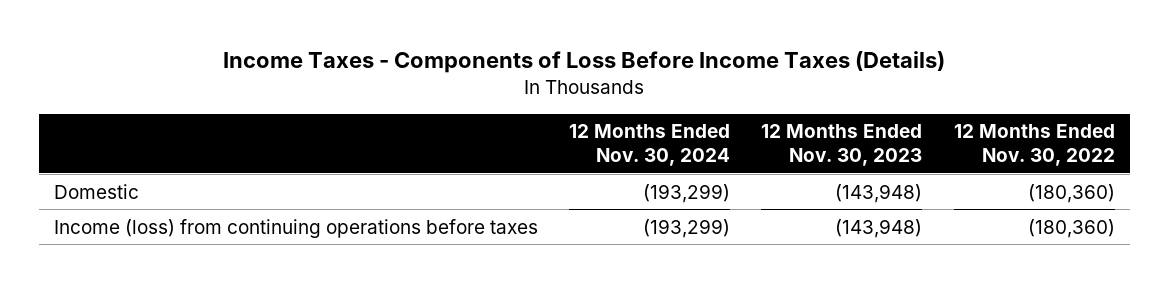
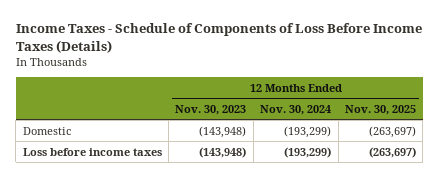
[223,51,946,74] Income Taxes - Components of Loss Before Income Taxes (Details) -> [15,23,422,53] Income Taxes - Schedule of Components of Loss Before Income Taxes (Details)
[953,124,1115,166] 12 Months Ended Nov. 30, 2022 -> none
none -> [344,104,416,115] Nov. 30, 2025
[54,218,539,238] Income (loss) from continuing operations before taxes -> [22,147,162,156] Loss before income taxes

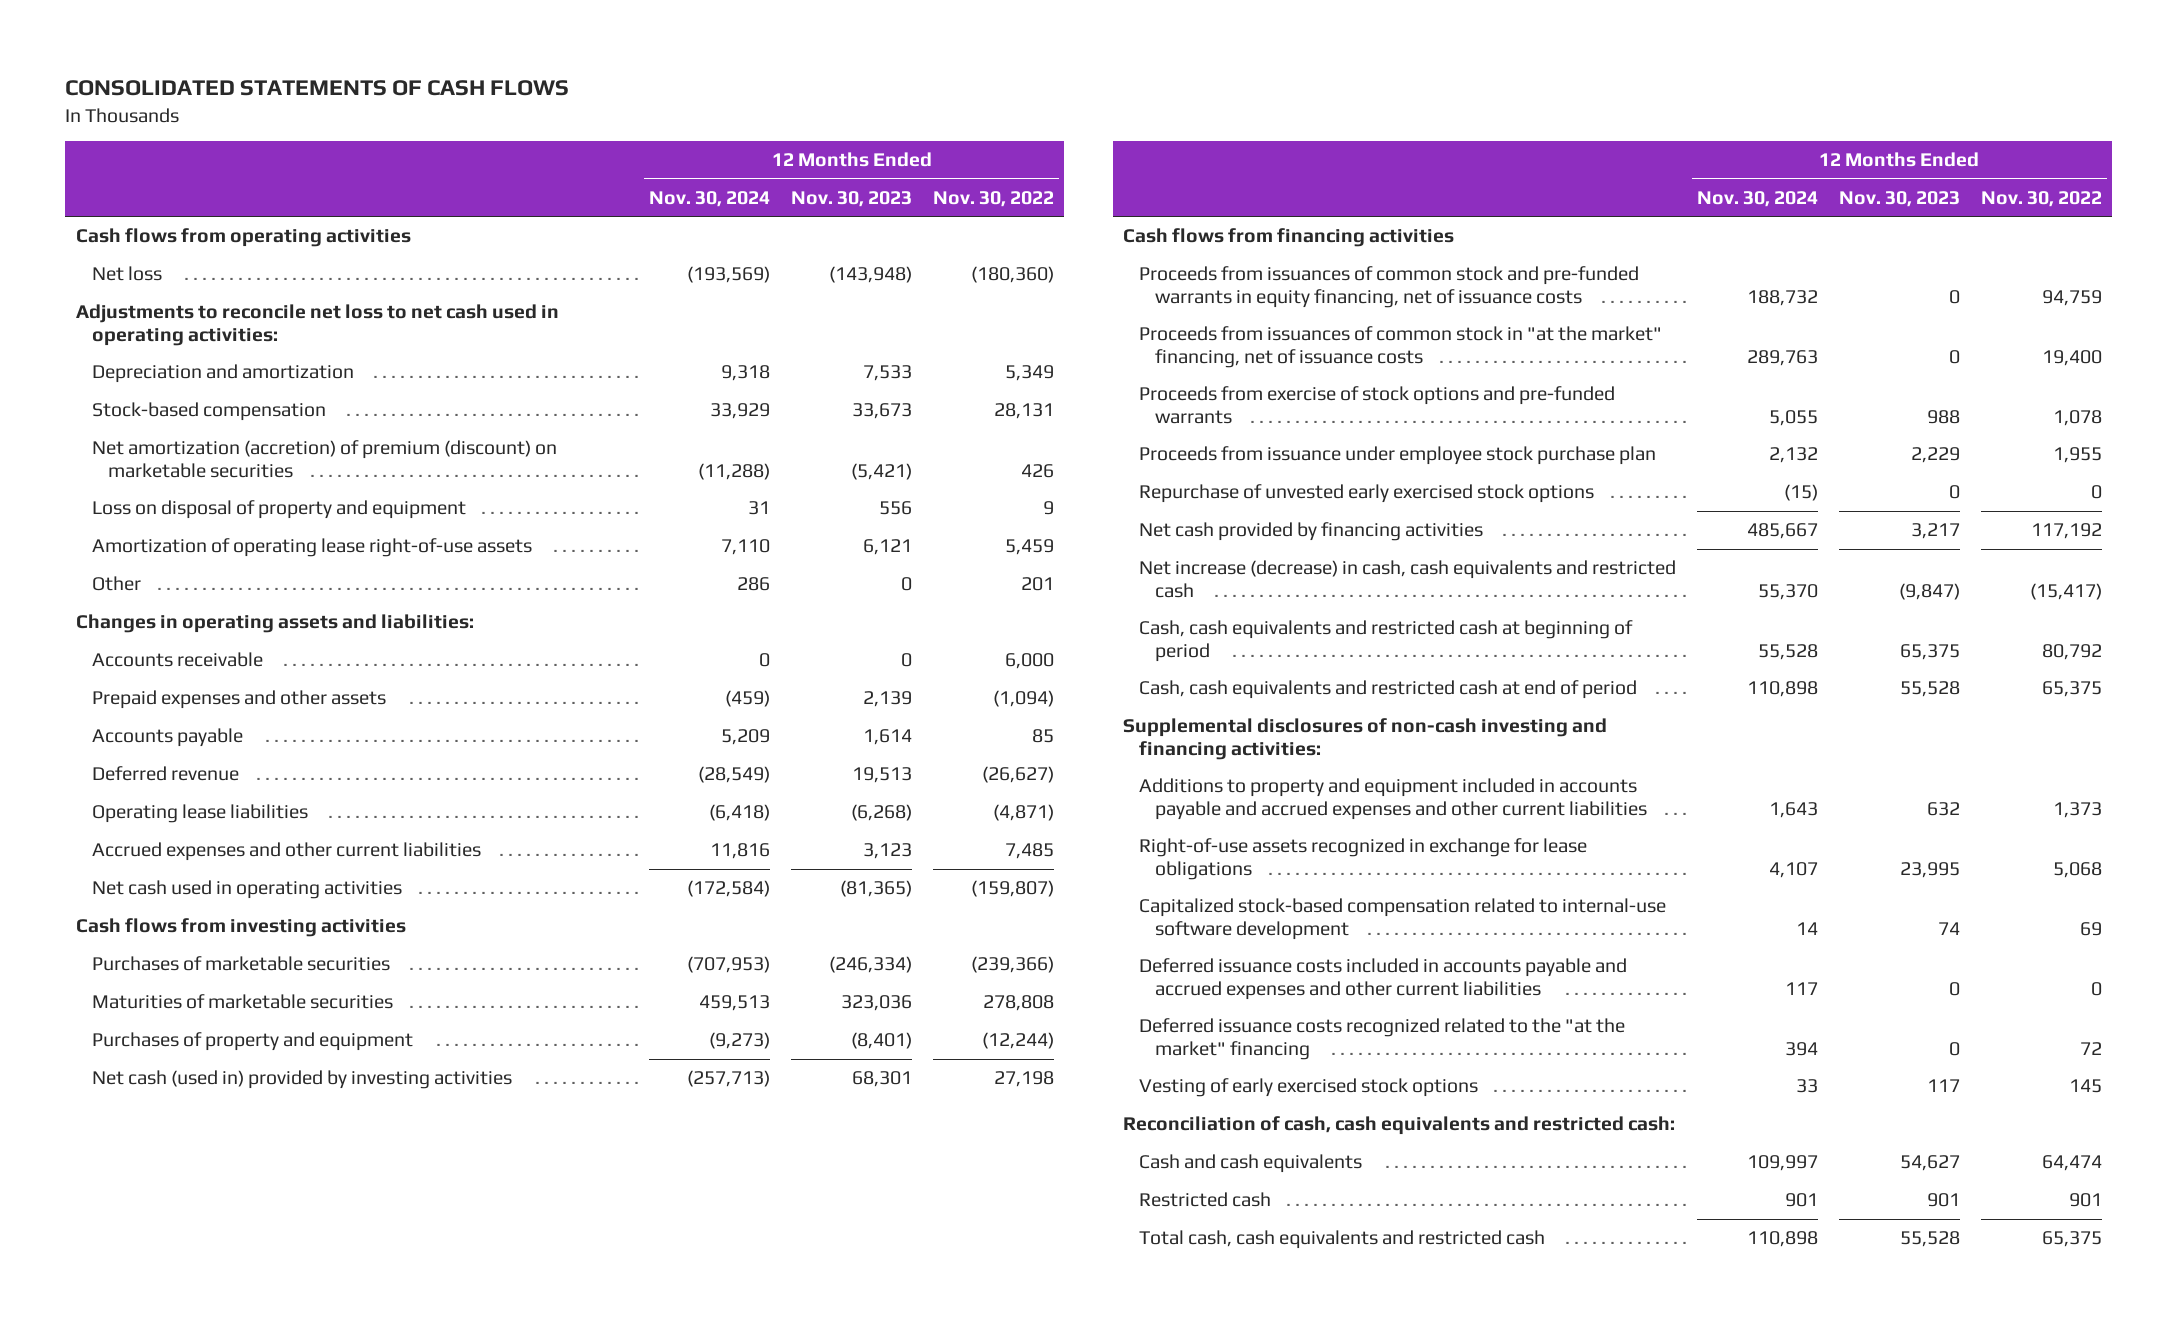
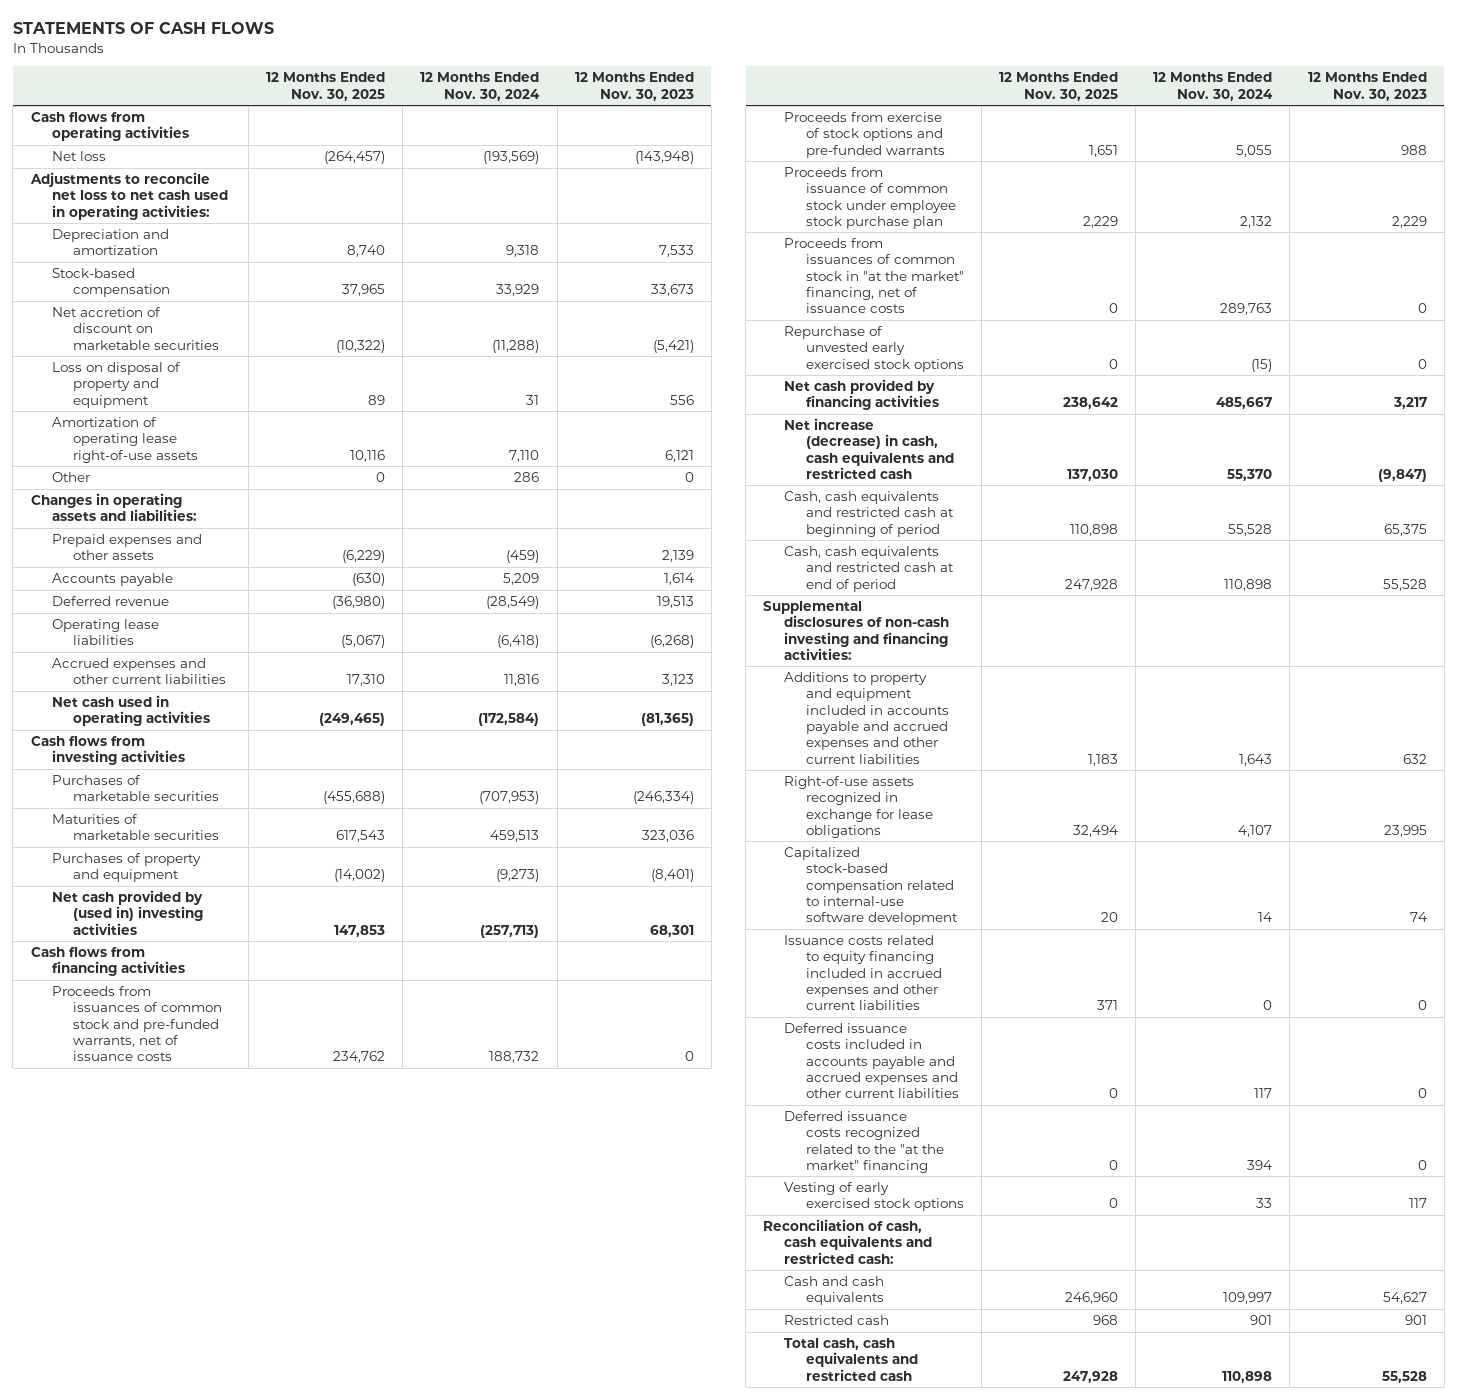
[65,80,570,97] CONSOLIDATED STATEMENTS OF CASH FLOWS -> [12,22,274,35] STATEMENTS OF CASH FLOWS
[932,190,1054,207] Nov. 30, 2022 -> none
none -> [266,72,386,101] 12 Months Ended Nov. 30, 2025
[91,440,557,478] Net amortization (accretion) of premium (discount) on marketable securities -> [51,307,219,350] Net accretion of discount on marketable securities
[91,652,263,668] Accounts receivable -> none
[91,1070,512,1090] Net cash (used in) provided by investing activities -> [51,890,203,935] Net cash provided by (used in) investing activities
[1139,266,1640,308] Proceeds from issuances of common stock and pre-funded warrants in equity financing, net of issuance costs -> [51,986,222,1062] Proceeds from issuances of common stock and pre-funded warrants, net of issuance costs
[1139,446,1657,466] Proceeds from issuance under employee stock purchase plan -> [784,167,956,229] Proceeds from issuance of common stock under employee stock purchase plan
[1139,326,1663,368] Proceeds from issuances of common stock in "at the market" financing, net of issuance costs -> [784,238,964,314] Proceeds from issuances of common stock in "at the market" financing, net of issuance costs
none -> [784,935,942,1011] Issuance costs related to equity financing included in accrued expenses and other current liabilities

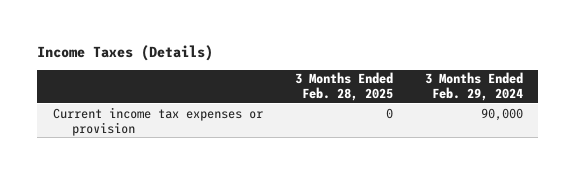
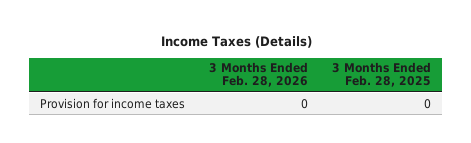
[424,72,523,102] 3 Months Ended Feb. 29, 2024 -> none
none -> [209,62,309,88] 3 Months Ended Feb. 28, 2026
[52,106,263,136] Current income tax expenses or provision -> [40,97,186,109] Provision for income taxes

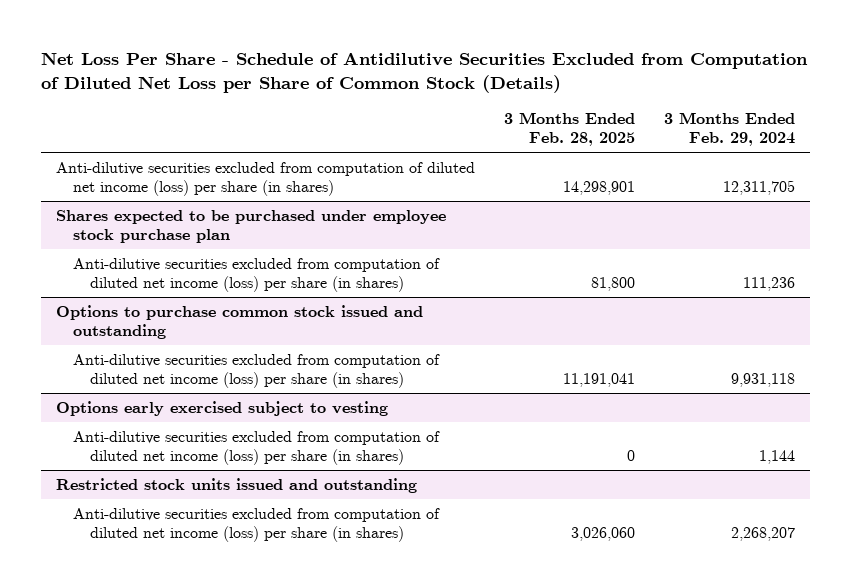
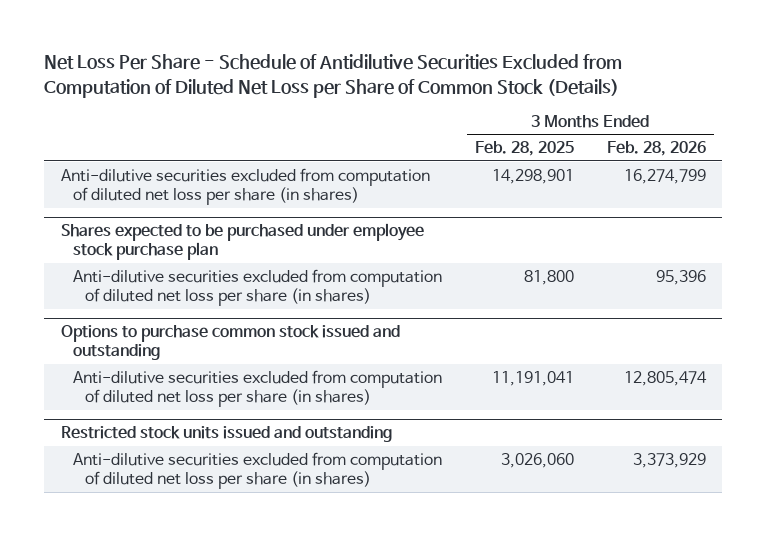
[664,111,796,146] 3 Months Ended Feb. 29, 2024 -> none
none -> [606,141,706,157] Feb. 28, 2026
[55,161,475,196] Anti-dilutive securities excluded from computation of diluted net income (loss) per share (in shares) -> [60,167,430,205] Anti-dilutive securities excluded from computation of diluted net loss per share (in shares)
[72,257,440,292] Anti-dilutive securities excluded from computation of diluted net income (loss) per share (in shares) -> [72,268,442,306] Anti-dilutive securities excluded from computation of diluted net loss per share (in shares)
[55,400,388,416] Options early exercised subject to vesting -> none
[72,430,440,465] Anti-dilutive securities excluded from computation of diluted net income (loss) per share (in shares) -> none
[72,353,440,388] Anti-dilutive securities excluded from computation of diluted net income (loss) per share (in shares) -> [72,369,442,407] Anti-dilutive securities excluded from computation of diluted net loss per share (in shares)
[72,507,440,542] Anti-dilutive securities excluded from computation of diluted net income (loss) per share (in shares) -> [72,451,442,489] Anti-dilutive securities excluded from computation of diluted net loss per share (in shares)

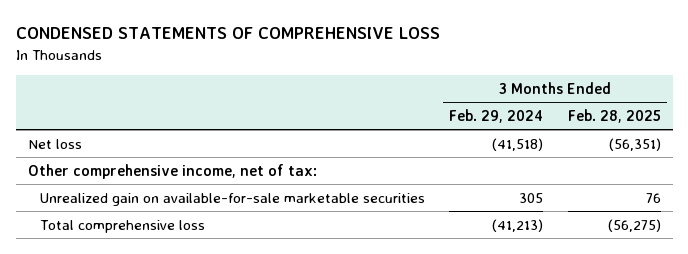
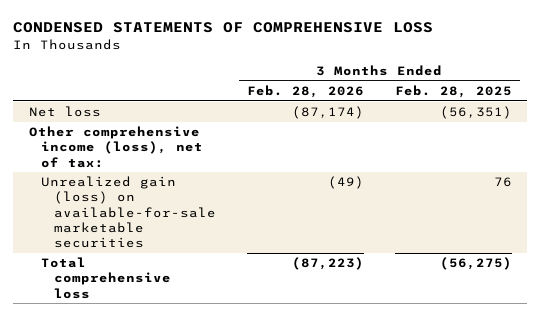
[449,108,544,123] Feb. 29, 2024 -> none
none -> [246,85,364,99] Feb. 28, 2026
[27,163,317,179] Other comprehensive income, net of tax: -> [28,126,204,168] Other comprehensive income (loss), net of tax:
[40,192,426,206] Unrealized gain on available-for-sale marketable securities -> [41,176,216,249] Unrealized gain (loss) on available-for-sale marketable securities

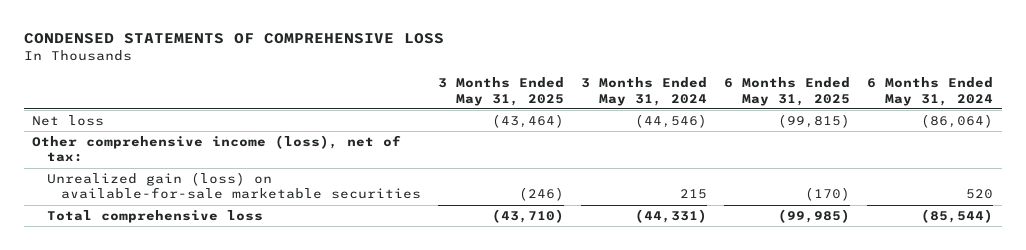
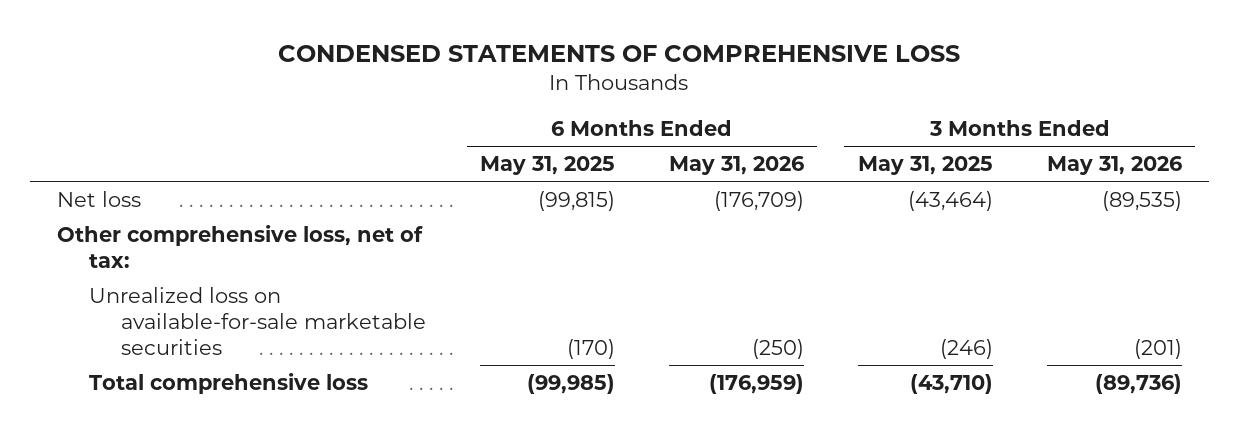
[581,77,708,106] 3 Months Ended May 31, 2024 -> none
[867,77,994,106] 6 Months Ended May 31, 2024 -> none
none -> [668,156,804,176] May 31, 2026
none -> [1046,156,1182,176] May 31, 2026
[32,135,402,163] Other comprehensive income (loss), net of tax: -> [56,224,423,268] Other comprehensive loss, net of tax:
[46,172,422,200] Unrealized gain (loss) on available-for-sale marketable securities -> [88,286,427,355] Unrealized loss on available-for-sale marketable securities

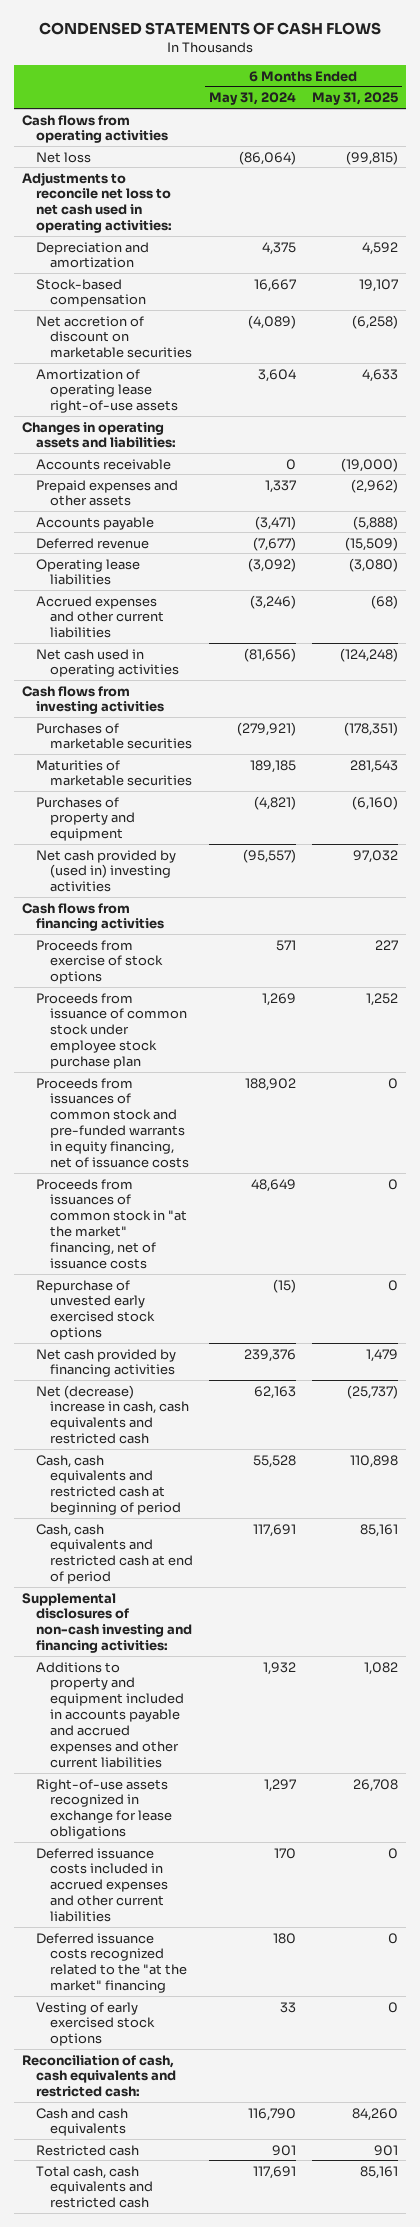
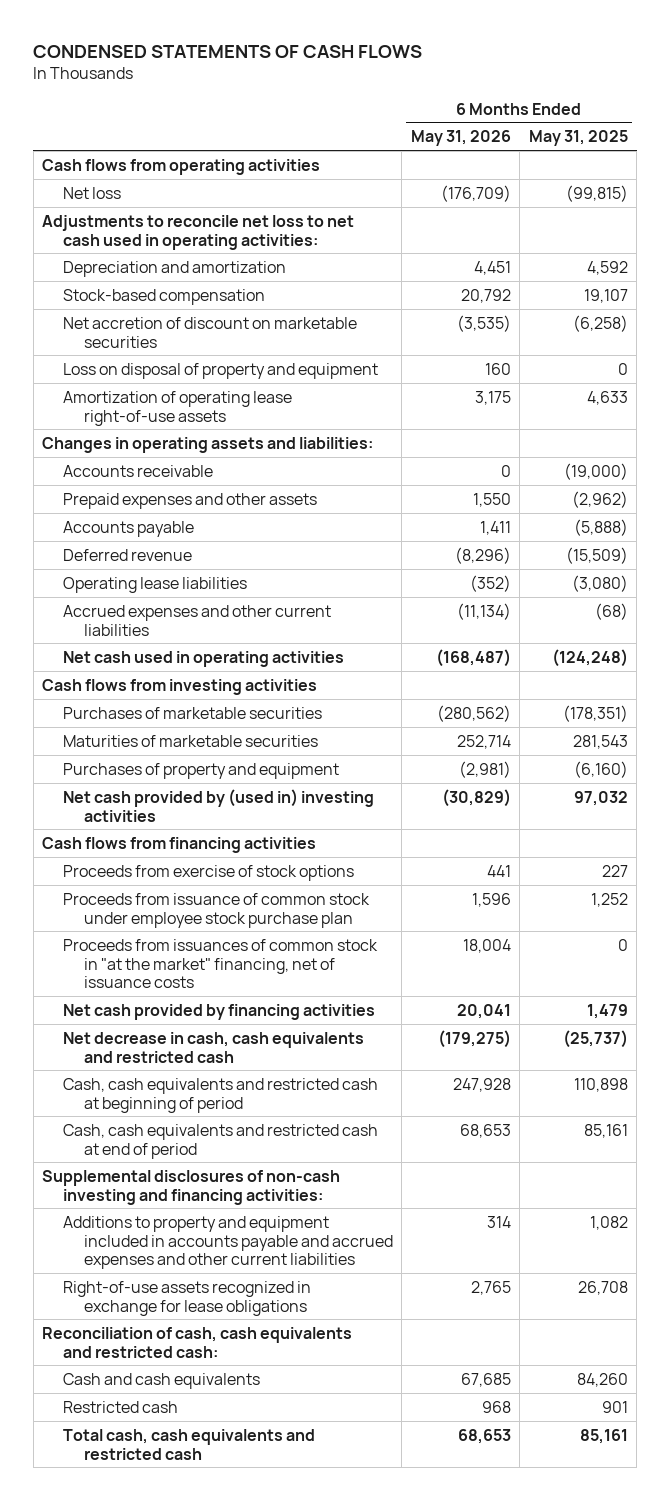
[208,92,296,106] May 31, 2024 -> none
none -> [410,130,511,147] May 31, 2026
none -> [62,362,378,379] Loss on disposal of property and equipment
[35,1077,189,1169] Proceeds from issuances of common stock and pre-funded warrants in equity financing, net of issuance costs -> none
[35,1279,155,1341] Repurchase of unvested early exercised stock options -> none
[35,1384,189,1445] Net (decrease) increase in cash, cash equivalents and restricted cash -> [62,1031,364,1063] Net decrease in cash, cash equivalents and restricted cash
[35,1847,168,1923] Deferred issuance costs included in accrued expenses and other current liabilities -> none
[35,1932,187,1994] Deferred issuance costs recognized related to the "at the market" financing -> none
[35,2001,155,2047] Vesting of early exercised stock options -> none

